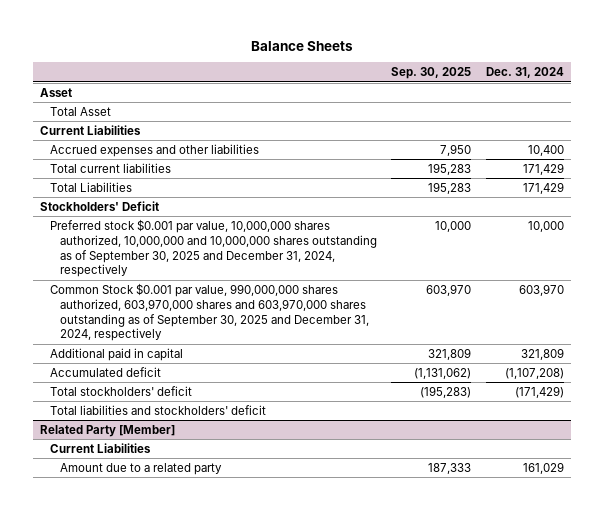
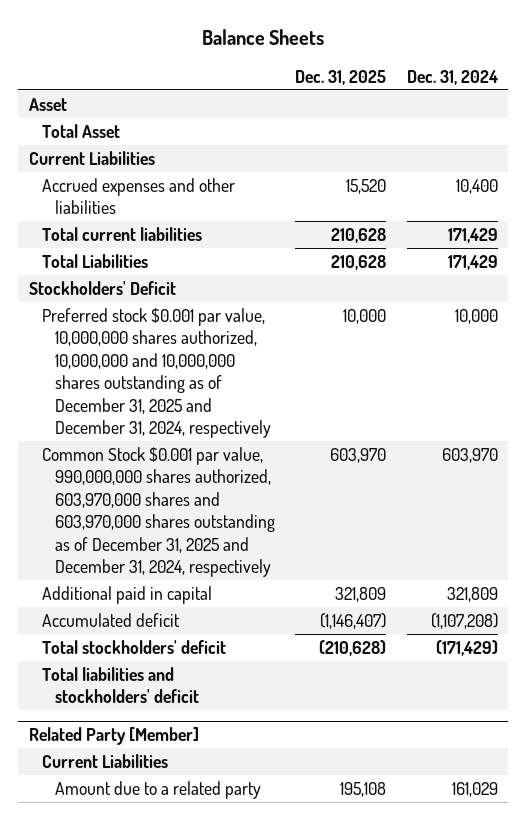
[391,67,472,80] Sep. 30, 2025 -> none
none -> [295,69,387,85] Dec. 31, 2025
[50,218,377,278] Preferred stock $0.001 par value, 10,000,000 shares authorized, 10,000,000 and 10,000,000 shares outstanding as of September 30, 2025 and December 31, 2024, respectively -> [41,307,271,439] Preferred stock $0.001 par value, 10,000,000 shares authorized, 10,000,000 and 10,000,000 shares outstanding as of December 31, 2025 and December 31, 2024, respectively
[50,282,369,342] Common Stock $0.001 par value, 990,000,000 shares authorized, 603,970,000 shares and 603,970,000 shares outstanding as of September 30, 2025 and December 31, 2024, respectively -> [41,446,275,578] Common Stock $0.001 par value, 990,000,000 shares authorized, 603,970,000 shares and 603,970,000 shares outstanding as of December 31, 2025 and December 31, 2024, respectively

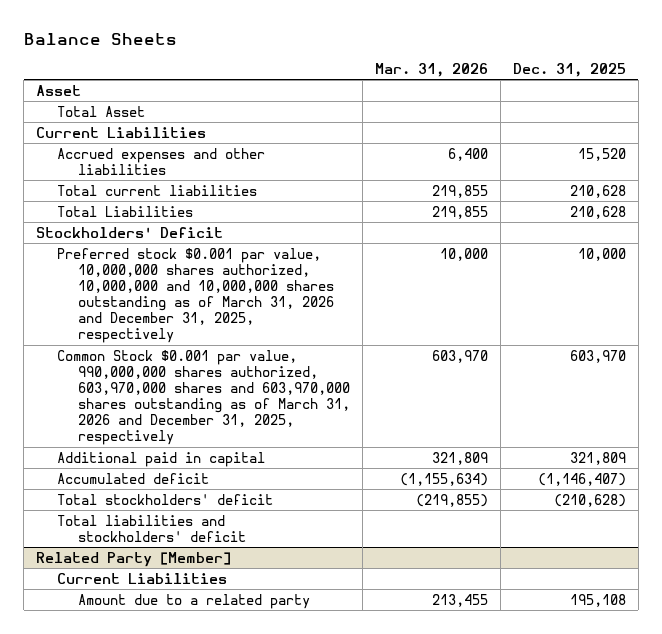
[406,69,498,85] Dec. 31, 2024 -> none
none -> [375,62,489,77] Mar. 31, 2026
[41,307,271,439] Preferred stock $0.001 par value, 10,000,000 shares authorized, 10,000,000 and 10,000,000 shares outstanding as of December 31, 2025 and December 31, 2024, respectively -> [57,247,335,344] Preferred stock $0.001 par value, 10,000,000 shares authorized, 10,000,000 and 10,000,000 shares outstanding as of March 31, 2026 and December 31, 2025, respectively
[41,446,275,578] Common Stock $0.001 par value, 990,000,000 shares authorized, 603,970,000 shares and 603,970,000 shares outstanding as of December 31, 2025 and December 31, 2024, respectively -> [57,349,351,446] Common Stock $0.001 par value, 990,000,000 shares authorized, 603,970,000 shares and 603,970,000 shares outstanding as of March 31, 2026 and December 31, 2025, respectively

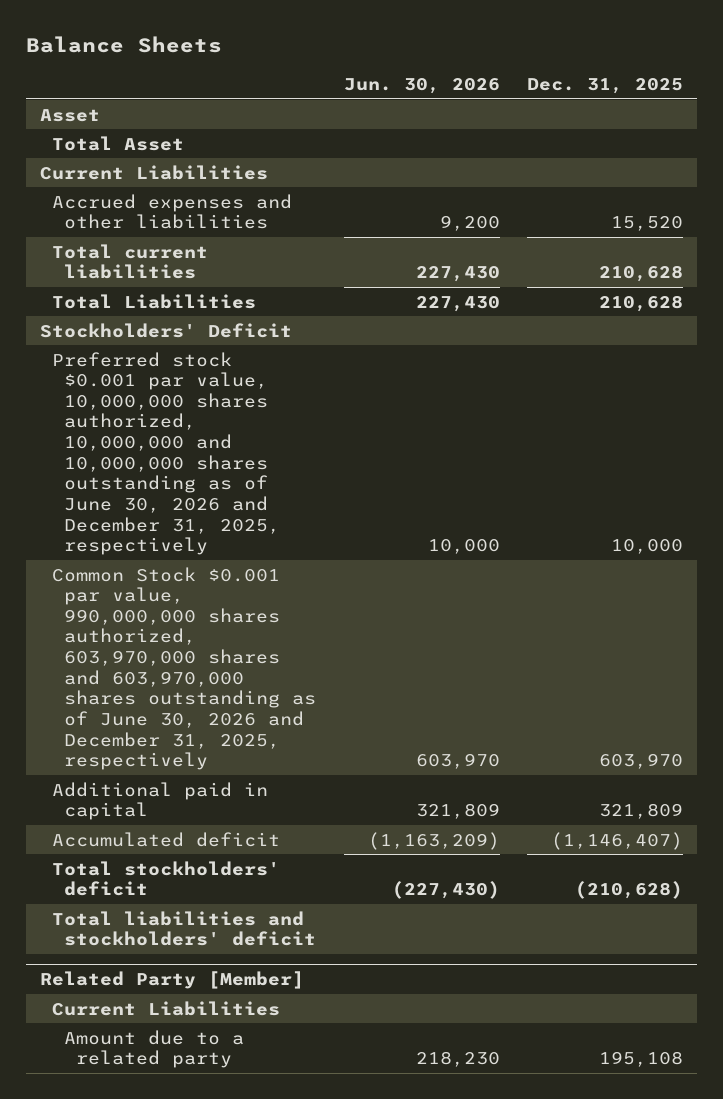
[375,62,489,77] Mar. 31, 2026 -> none
none -> [343,77,500,94] Jun. 30, 2026
[57,247,335,344] Preferred stock $0.001 par value, 10,000,000 shares authorized, 10,000,000 and 10,000,000 shares outstanding as of March 31, 2026 and December 31, 2025, respectively -> [51,351,280,556] Preferred stock $0.001 par value, 10,000,000 shares authorized, 10,000,000 and 10,000,000 shares outstanding as of June 30, 2026 and December 31, 2025, respectively
[57,349,351,446] Common Stock $0.001 par value, 990,000,000 shares authorized, 603,970,000 shares and 603,970,000 shares outstanding as of March 31, 2026 and December 31, 2025, respectively -> [51,566,316,771] Common Stock $0.001 par value, 990,000,000 shares authorized, 603,970,000 shares and 603,970,000 shares outstanding as of June 30, 2026 and December 31, 2025, respectively

